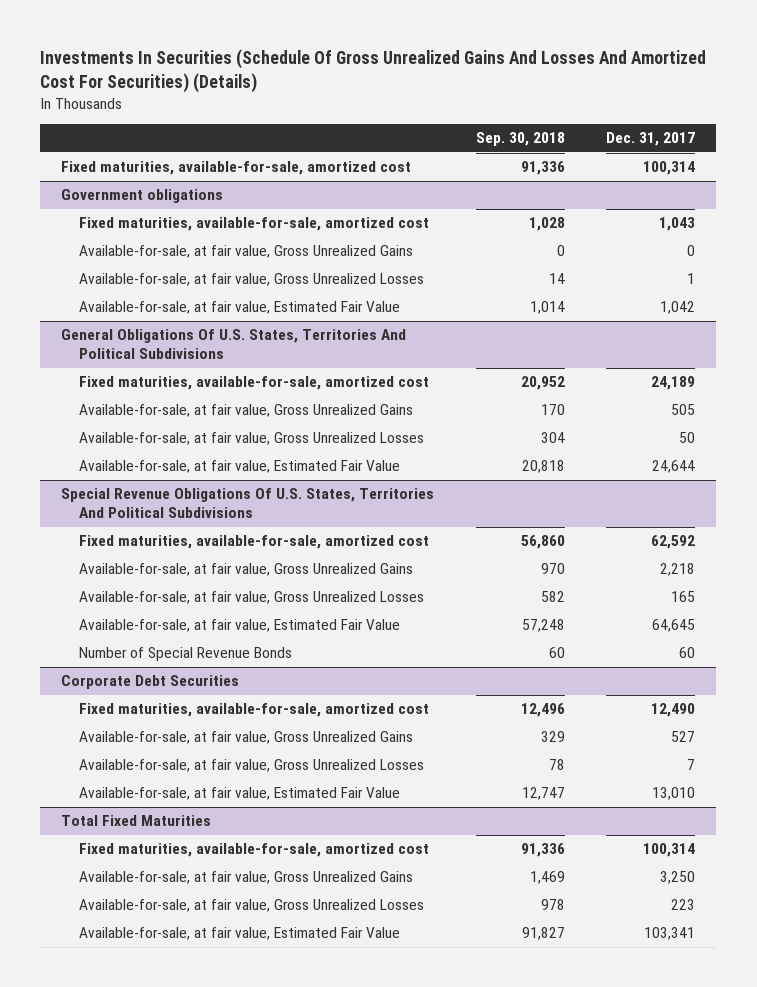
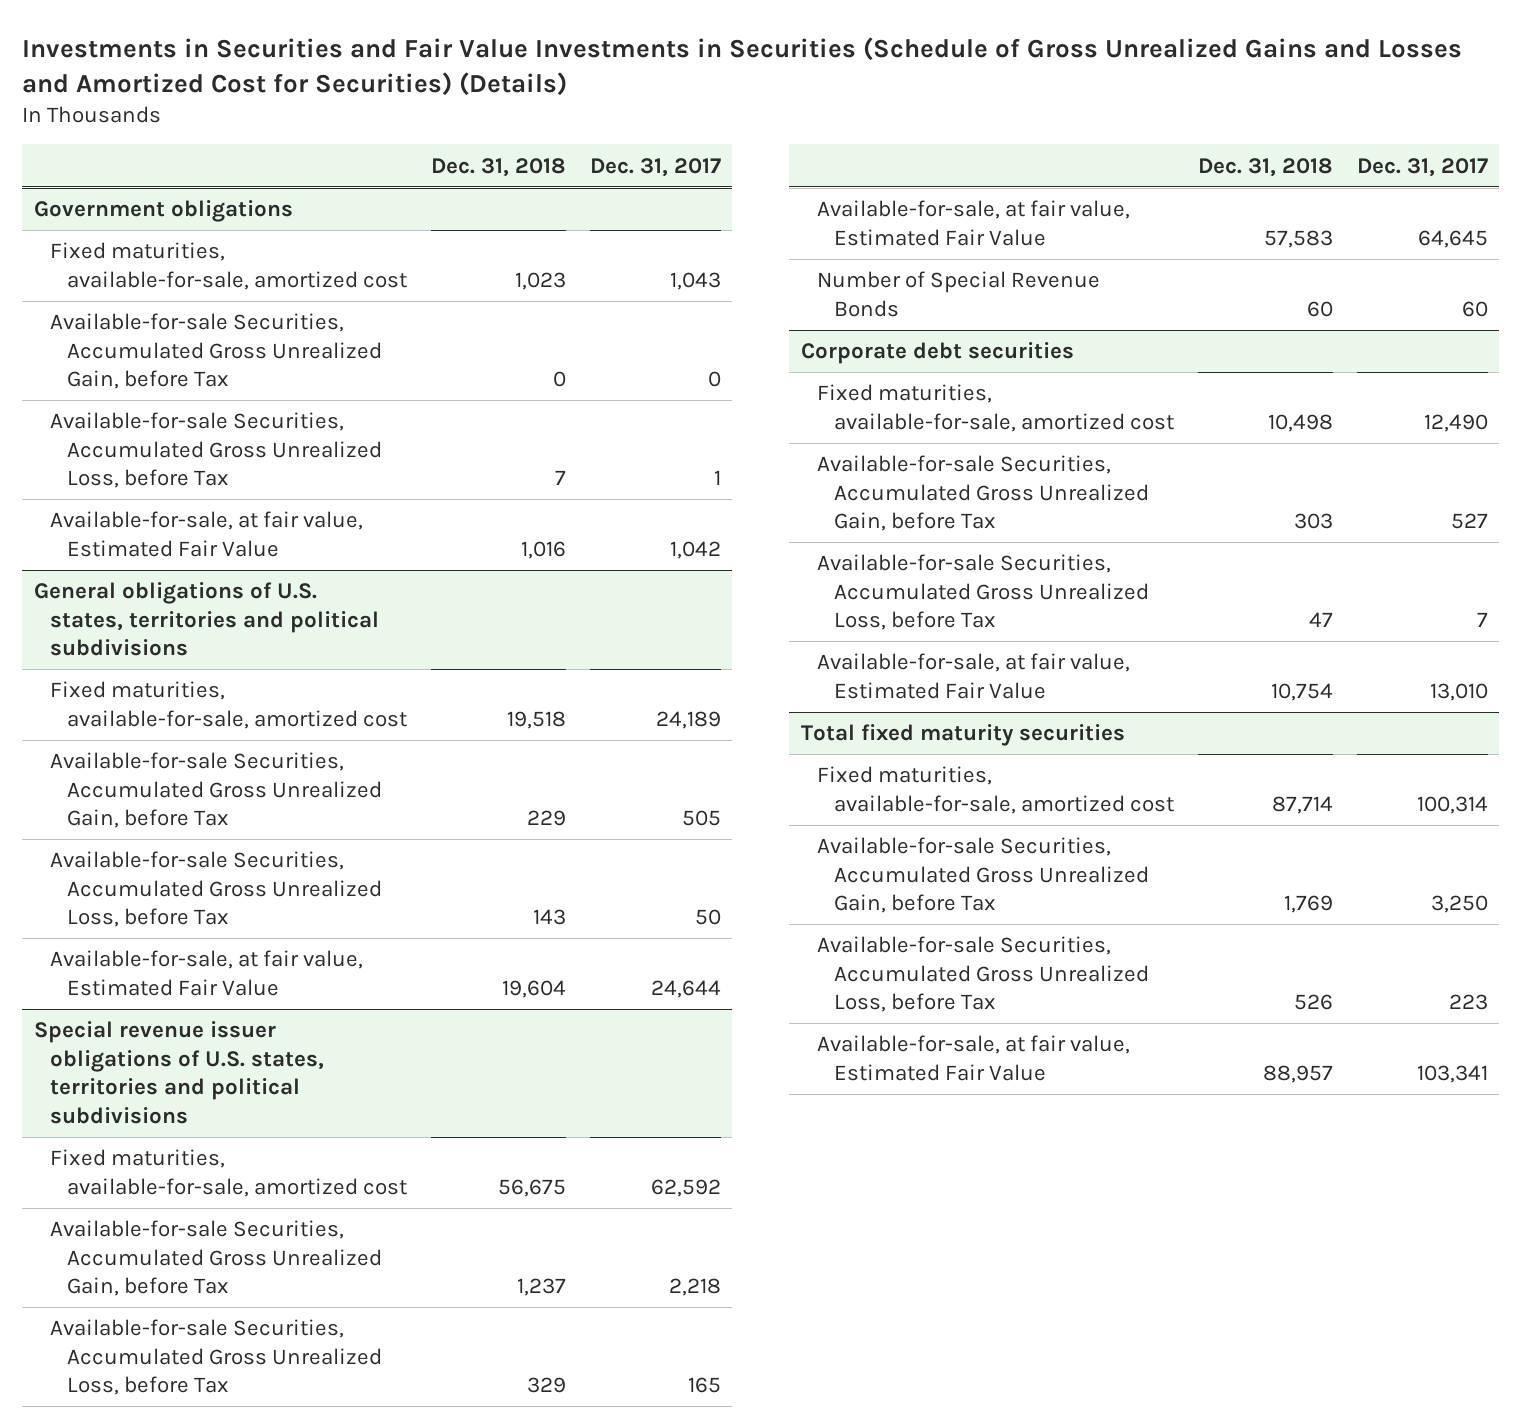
[40,49,707,93] Investments In Securities (Schedule Of Gross Unrealized Gains And Losses And Amortized Cost For Securities) (Details) -> [21,36,1462,96] Investments in Securities and Fair Value Investments in Securities (Schedule of Gross Unrealized Gains and Losses and Amortized Cost for Securities) (Details)
[475,132,565,147] Sep. 30, 2018 -> none
none -> [430,157,566,177] Dec. 31, 2018
[61,161,412,176] Fixed maturities, available-for-sale, amortized cost -> none
[78,245,413,259] Available-for-sale, at fair value, Gross Unrealized Gains -> [50,313,383,390] Available-for-sale Securities, Accumulated Gross Unrealized Gain, before Tax
[78,273,424,287] Available-for-sale, at fair value, Gross Unrealized Losses -> [50,412,383,489] Available-for-sale Securities, Accumulated Gross Unrealized Loss, before Tax
[61,329,407,360] General Obligations Of U.S. States, Territories And Political Subdivisions -> [33,582,380,657] General obligations of U.S. states, territories and political subdivisions
[78,404,413,418] Available-for-sale, at fair value, Gross Unrealized Gains -> [50,752,383,829] Available-for-sale Securities, Accumulated Gross Unrealized Gain, before Tax
[78,432,424,446] Available-for-sale, at fair value, Gross Unrealized Losses -> [50,851,383,928] Available-for-sale Securities, Accumulated Gross Unrealized Loss, before Tax
[61,488,435,519] Special Revenue Obligations Of U.S. States, Territories And Political Subdivisions -> [33,1021,325,1124] Special revenue issuer obligations of U.S. states, territories and political subdivisions
[78,563,413,577] Available-for-sale, at fair value, Gross Unrealized Gains -> [50,1220,383,1297] Available-for-sale Securities, Accumulated Gross Unrealized Gain, before Tax
[78,591,424,605] Available-for-sale, at fair value, Gross Unrealized Losses -> [50,1319,383,1396] Available-for-sale Securities, Accumulated Gross Unrealized Loss, before Tax
[61,675,240,690] Corporate Debt Securities -> [800,342,1074,365] Corporate debt securities
[78,731,413,745] Available-for-sale, at fair value, Gross Unrealized Gains -> [817,455,1150,532] Available-for-sale Securities, Accumulated Gross Unrealized Gain, before Tax
[78,759,424,773] Available-for-sale, at fair value, Gross Unrealized Losses -> [817,554,1150,631] Available-for-sale Securities, Accumulated Gross Unrealized Loss, before Tax
[61,815,212,827] Total Fixed Maturities -> [800,724,1125,747] Total fixed maturity securities
[78,871,413,885] Available-for-sale, at fair value, Gross Unrealized Gains -> [817,837,1150,914] Available-for-sale Securities, Accumulated Gross Unrealized Gain, before Tax
[78,899,424,913] Available-for-sale, at fair value, Gross Unrealized Losses -> [817,936,1150,1013] Available-for-sale Securities, Accumulated Gross Unrealized Loss, before Tax

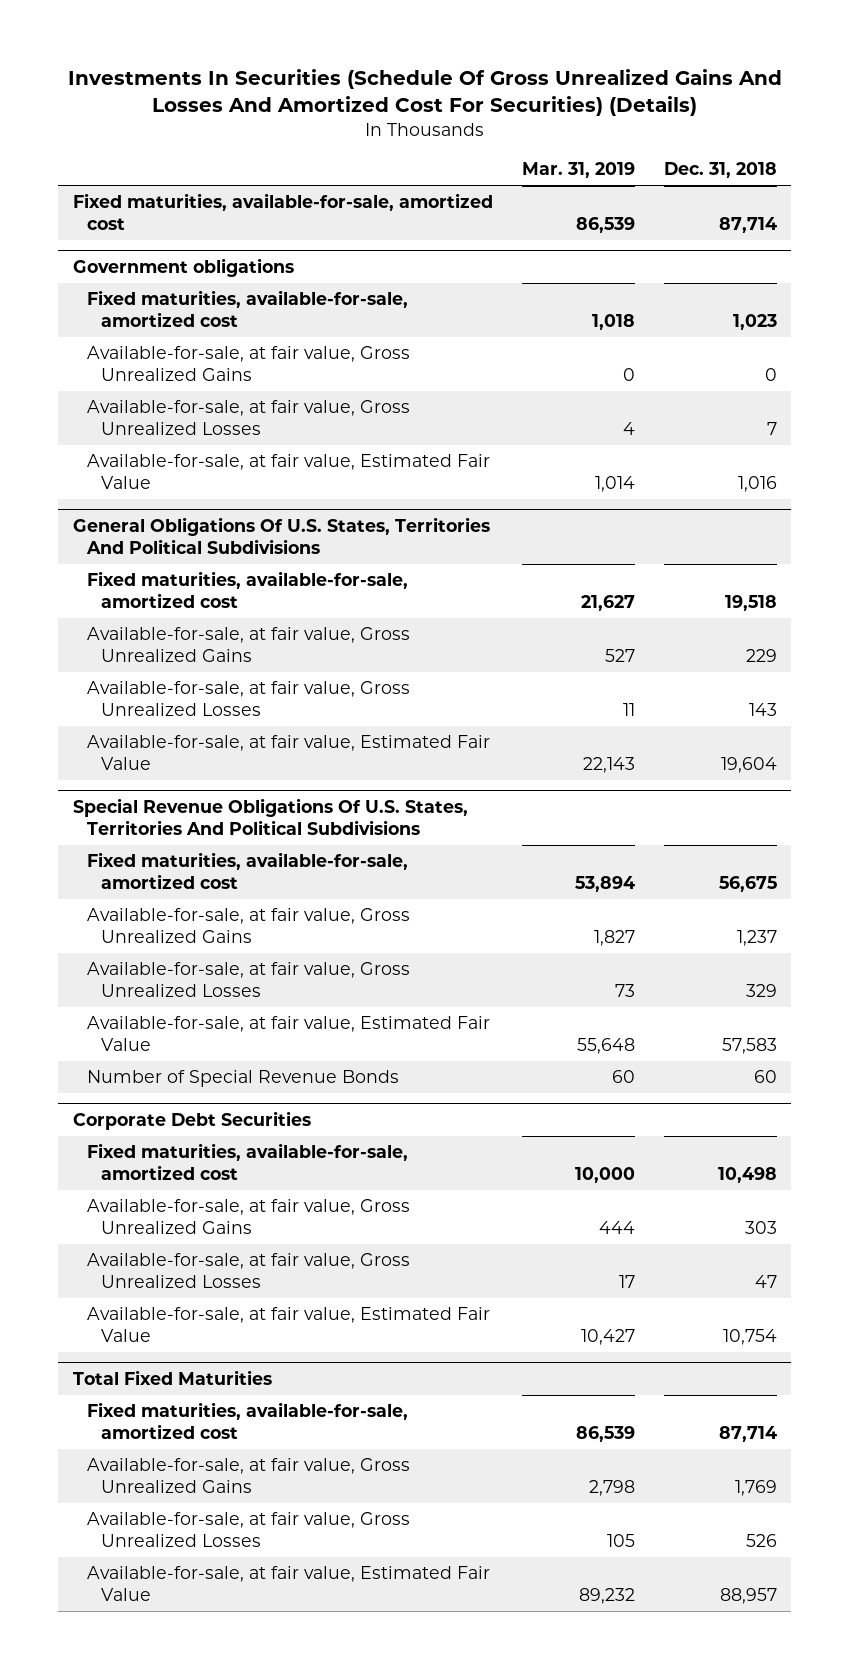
[21,36,1462,96] Investments in Securities and Fair Value Investments in Securities (Schedule of Gross Unrealized Gains and Losses and Amortized Cost for Securities) (Details) -> [67,69,782,117] Investments In Securities (Schedule Of Gross Unrealized Gains And Losses And Amortized Cost For Securities) (Details)
[589,157,721,177] Dec. 31, 2017 -> none
none -> [521,162,635,179] Mar. 31, 2019
none -> [72,193,493,230] Fixed maturities, available-for-sale, amortized cost
[50,313,383,390] Available-for-sale Securities, Accumulated Gross Unrealized Gain, before Tax -> [86,346,410,381] Available-for-sale, at fair value, Gross Unrealized Gains
[50,412,383,489] Available-for-sale Securities, Accumulated Gross Unrealized Loss, before Tax -> [86,400,410,435] Available-for-sale, at fair value, Gross Unrealized Losses
[33,582,380,657] General obligations of U.S. states, territories and political subdivisions -> [72,517,490,554] General Obligations Of U.S. States, Territories And Political Subdivisions
[50,752,383,829] Available-for-sale Securities, Accumulated Gross Unrealized Gain, before Tax -> [86,627,410,662] Available-for-sale, at fair value, Gross Unrealized Gains
[50,851,383,928] Available-for-sale Securities, Accumulated Gross Unrealized Loss, before Tax -> [86,681,410,716] Available-for-sale, at fair value, Gross Unrealized Losses
[33,1021,325,1124] Special revenue issuer obligations of U.S. states, territories and political subdivisions -> [72,798,468,835] Special Revenue Obligations Of U.S. States, Territories And Political Subdivisions
[50,1220,383,1297] Available-for-sale Securities, Accumulated Gross Unrealized Gain, before Tax -> [86,908,410,943] Available-for-sale, at fair value, Gross Unrealized Gains
[50,1319,383,1396] Available-for-sale Securities, Accumulated Gross Unrealized Loss, before Tax -> [86,962,410,997] Available-for-sale, at fair value, Gross Unrealized Losses
[800,342,1074,365] Corporate debt securities -> [72,1111,311,1131] Corporate Debt Securities
[817,455,1150,532] Available-for-sale Securities, Accumulated Gross Unrealized Gain, before Tax -> [86,1199,410,1234] Available-for-sale, at fair value, Gross Unrealized Gains
[817,554,1150,631] Available-for-sale Securities, Accumulated Gross Unrealized Loss, before Tax -> [86,1253,410,1288] Available-for-sale, at fair value, Gross Unrealized Losses
[800,724,1125,747] Total fixed maturity securities -> [72,1370,272,1386] Total Fixed Maturities
[817,837,1150,914] Available-for-sale Securities, Accumulated Gross Unrealized Gain, before Tax -> [86,1458,410,1493] Available-for-sale, at fair value, Gross Unrealized Gains
[817,936,1150,1013] Available-for-sale Securities, Accumulated Gross Unrealized Loss, before Tax -> [86,1512,410,1547] Available-for-sale, at fair value, Gross Unrealized Losses

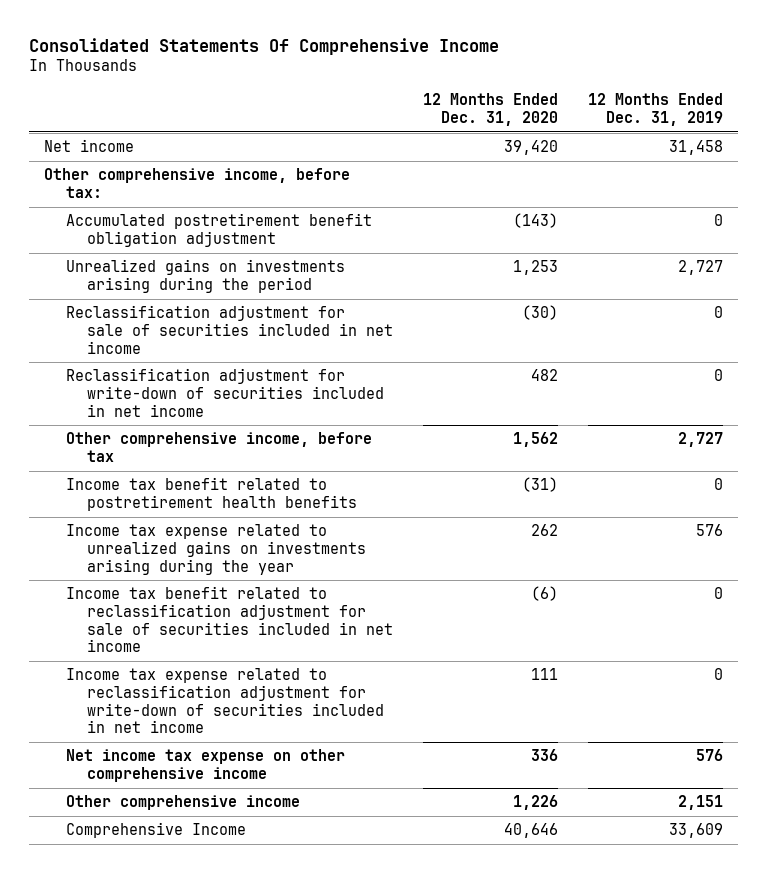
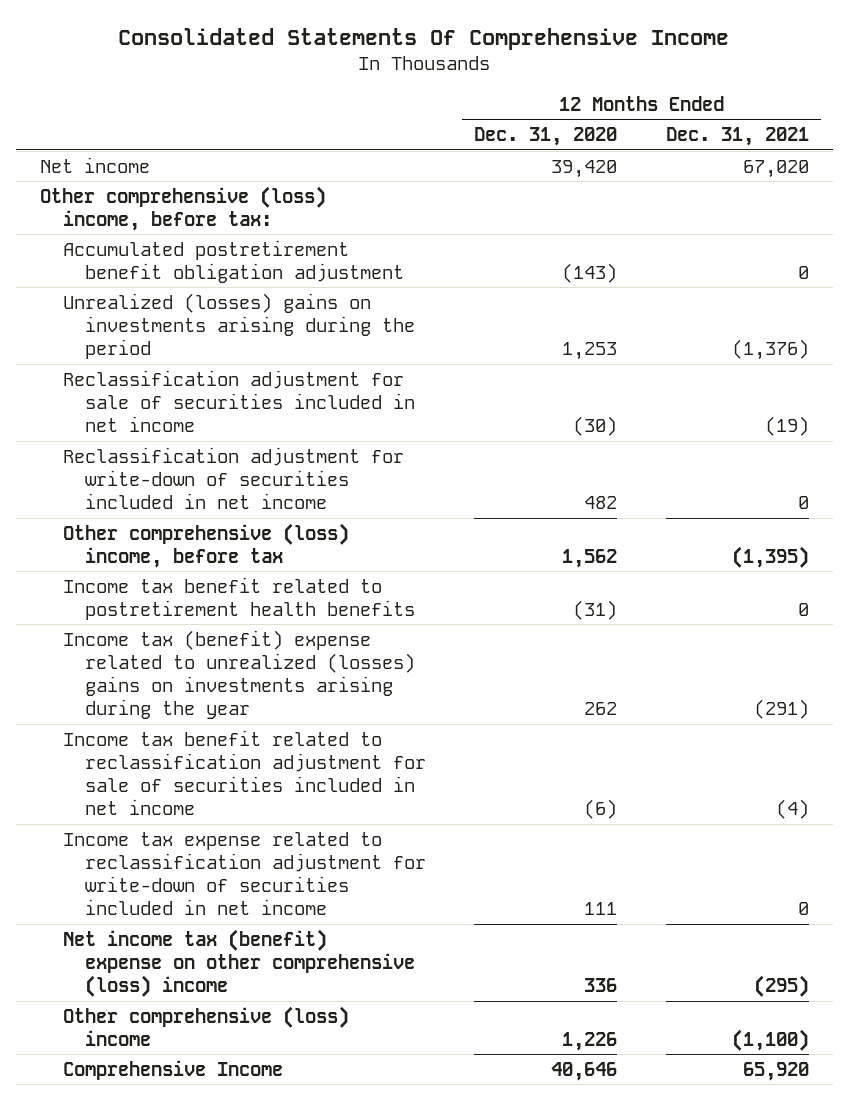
[587,93,723,126] 12 Months Ended Dec. 31, 2019 -> none
none -> [665,127,809,147] Dec. 31, 2021
[44,168,351,198] Other comprehensive income, before tax: -> [40,185,327,231] Other comprehensive (loss) income, before tax:
[65,259,345,293] Unrealized gains on investments arising during the period -> [62,292,416,359] Unrealized (losses) gains on investments arising during the period
[65,432,372,462] Other comprehensive income, before tax -> [62,522,349,568] Other comprehensive (loss) income, before tax
[65,524,366,575] Income tax expense related to unrealized gains on investments arising during the year -> [62,629,416,719] Income tax (benefit) expense related to unrealized (losses) gains on investments arising during the year
[65,749,345,782] Net income tax expense on other comprehensive income -> [62,928,416,997] Net income tax (benefit) expense on other comprehensive (loss) income
[65,795,300,811] Other comprehensive income -> [62,1005,349,1046] Other comprehensive (loss) income

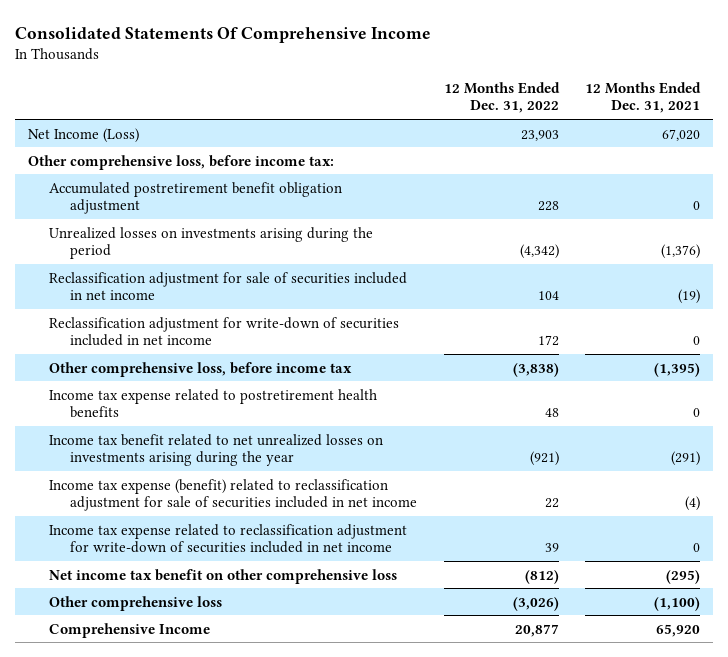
[474,127,618,147] Dec. 31, 2020 -> none
none -> [443,81,560,114] 12 Months Ended Dec. 31, 2022
[40,156,151,173] Net income -> [28,127,140,143] Net Income (Loss)
[40,185,327,231] Other comprehensive (loss) income, before tax: -> [28,154,335,170] Other comprehensive loss, before income tax:
[62,292,416,359] Unrealized (losses) gains on investments arising during the period -> [49,226,374,260] Unrealized losses on investments arising during the period
[62,522,349,568] Other comprehensive (loss) income, before tax -> [49,361,353,377] Other comprehensive loss, before income tax
[62,576,416,620] Income tax benefit related to postretirement health benefits -> [49,388,378,419] Income tax expense related to postretirement health benefits
[62,629,416,719] Income tax (benefit) expense related to unrealized (losses) gains on investments arising during the year -> [49,433,384,467] Income tax benefit related to net unrealized losses on investments arising during the year
[62,729,427,815] Income tax benefit related to reclassification adjustment for sale of securities included in net income -> [49,478,418,512] Income tax expense (benefit) related to reclassification adjustment for sale of securities included in net income
[62,928,416,997] Net income tax (benefit) expense on other comprehensive (loss) income -> [49,568,398,584] Net income tax benefit on other comprehensive loss
[62,1005,349,1046] Other comprehensive (loss) income -> [49,595,223,611] Other comprehensive loss

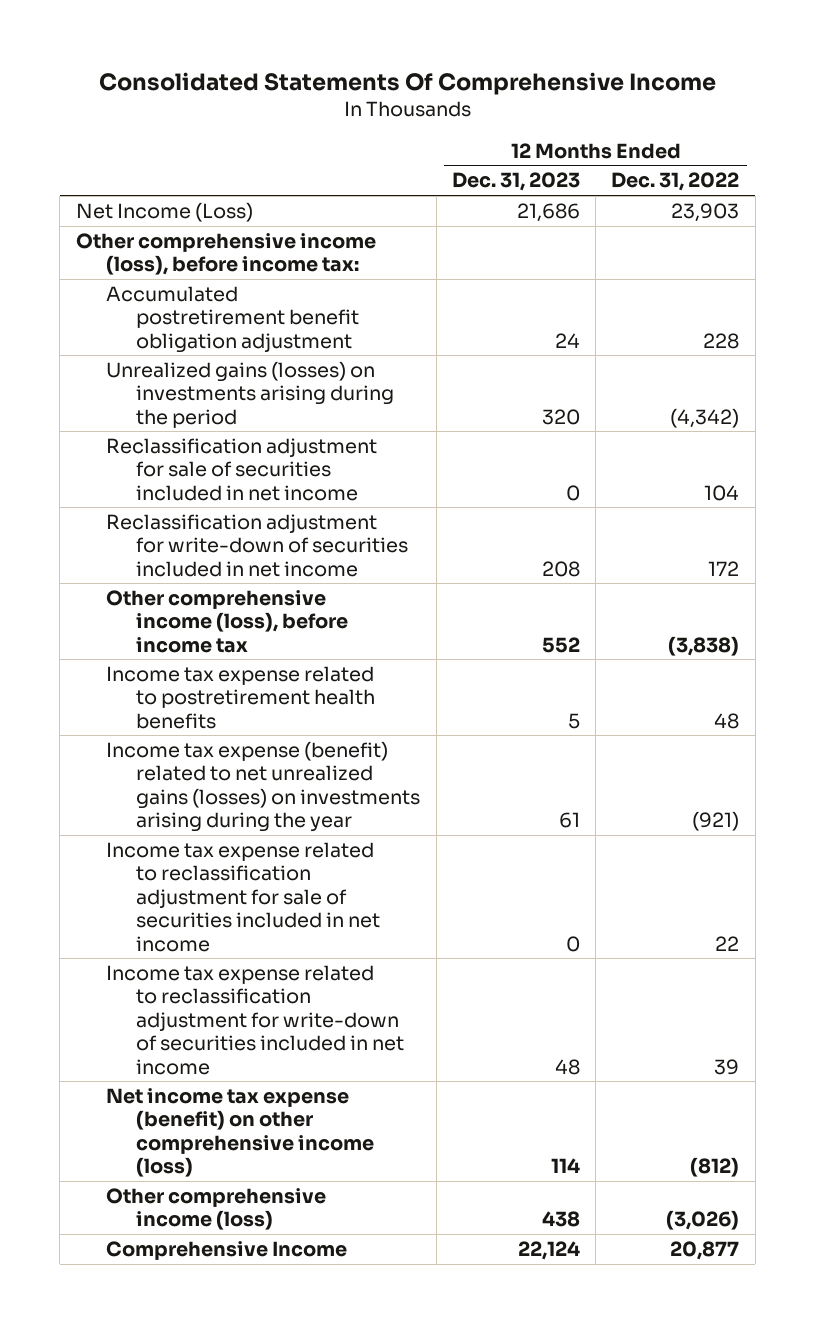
[585,81,702,114] 12 Months Ended Dec. 31, 2021 -> none
none -> [451,172,580,192] Dec. 31, 2023
[28,154,335,170] Other comprehensive loss, before income tax: -> [75,232,376,276] Other comprehensive income (loss), before income tax:
[49,226,374,260] Unrealized losses on investments arising during the period -> [106,360,395,428] Unrealized gains (losses) on investments arising during the period
[49,361,353,377] Other comprehensive loss, before income tax -> [106,589,349,653] Other comprehensive income (loss), before income tax
[49,433,384,467] Income tax benefit related to net unrealized losses on investments arising during the year -> [106,740,421,833] Income tax expense (benefit) related to net unrealized gains (losses) on investments arising during the year
[49,478,418,512] Income tax expense (benefit) related to reclassification adjustment for sale of securities included in net income -> [106,841,381,952] Income tax expense related to reclassification adjustment for sale of securities included in net income
[49,568,398,584] Net income tax benefit on other comprehensive loss -> [106,1087,375,1178] Net income tax expense (benefit) on other comprehensive income (loss)
[49,595,223,611] Other comprehensive loss -> [106,1187,327,1231] Other comprehensive income (loss)

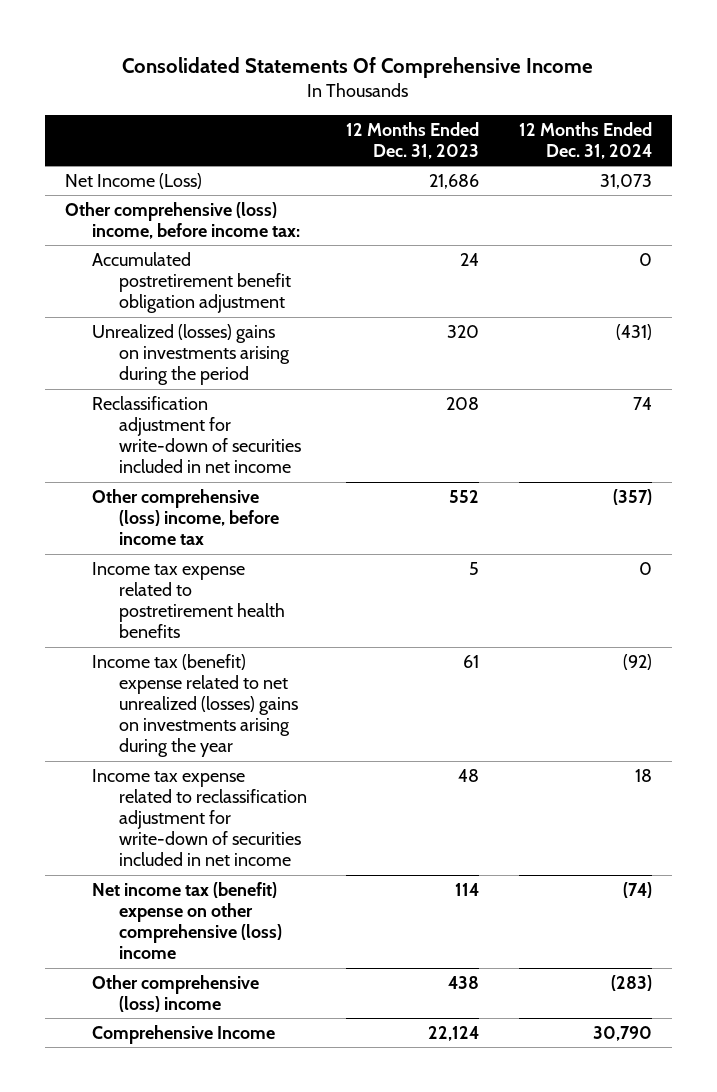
[611,172,740,192] Dec. 31, 2022 -> none
none -> [518,121,652,159] 12 Months Ended Dec. 31, 2024
[75,232,376,276] Other comprehensive income (loss), before income tax: -> [65,201,300,239] Other comprehensive (loss) income, before income tax:
[106,437,378,501] Reclassification adjustment for sale of securities included in net income -> none
[106,360,395,428] Unrealized gains (losses) on investments arising during the period -> [91,323,290,386] Unrealized (losses) gains on investments arising during the period
[106,589,349,653] Other comprehensive income (loss), before income tax -> [91,488,279,546] Other comprehensive (loss) income, before income tax
[106,841,381,952] Income tax expense related to reclassification adjustment for sale of securities included in net income -> none
[106,740,421,833] Income tax expense (benefit) related to net unrealized gains (losses) on investments arising during the year -> [91,653,298,758] Income tax (benefit) expense related to net unrealized (losses) gains on investments arising during the year
[106,1087,375,1178] Net income tax expense (benefit) on other comprehensive income (loss) -> [91,881,282,960] Net income tax (benefit) expense on other comprehensive (loss) income
[106,1187,327,1231] Other comprehensive income (loss) -> [91,974,259,1012] Other comprehensive (loss) income

